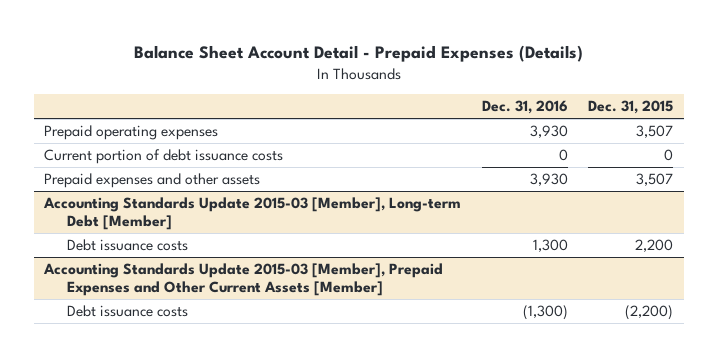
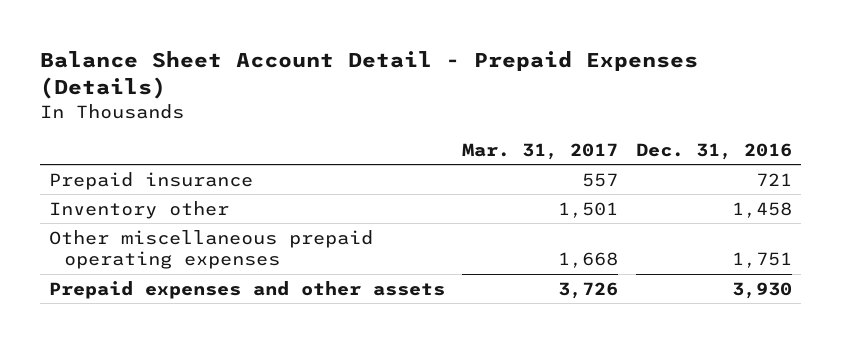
[588,100,674,115] Dec. 31, 2015 -> none
none -> [462,142,619,160] Mar. 31, 2017
[44,149,284,165] Current portion of debt issuance costs -> none
[44,125,219,141] Prepaid operating expenses -> [48,171,253,190] Prepaid insurance
[529,125,568,139] 3,930 -> [756,172,793,186] 721
none -> [48,200,229,219] Inventory other
none -> [48,229,373,270] Other miscellaneous prepaid operating expenses
[43,197,462,231] Accounting Standards Update 2015-03 [Member], Long-term Debt [Member] -> none
[67,239,189,252] Debt issuance costs -> none
[43,263,444,297] Accounting Standards Update 2015-03 [Member], Prepaid Expenses and Other Current Assets [Member] -> none
[67,305,189,318] Debt issuance costs -> none

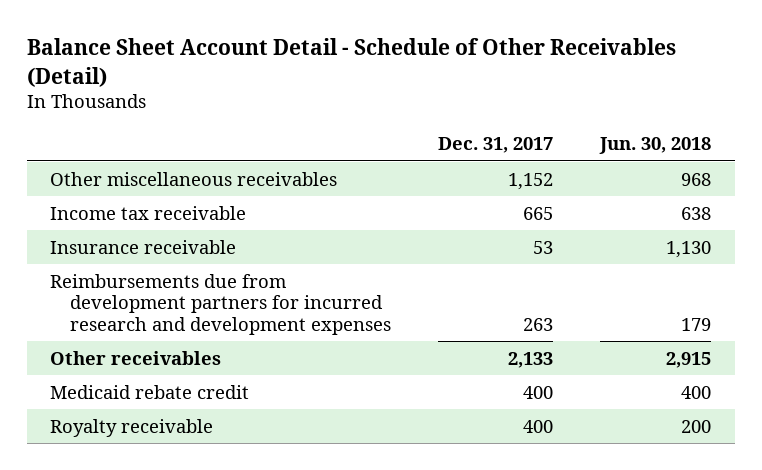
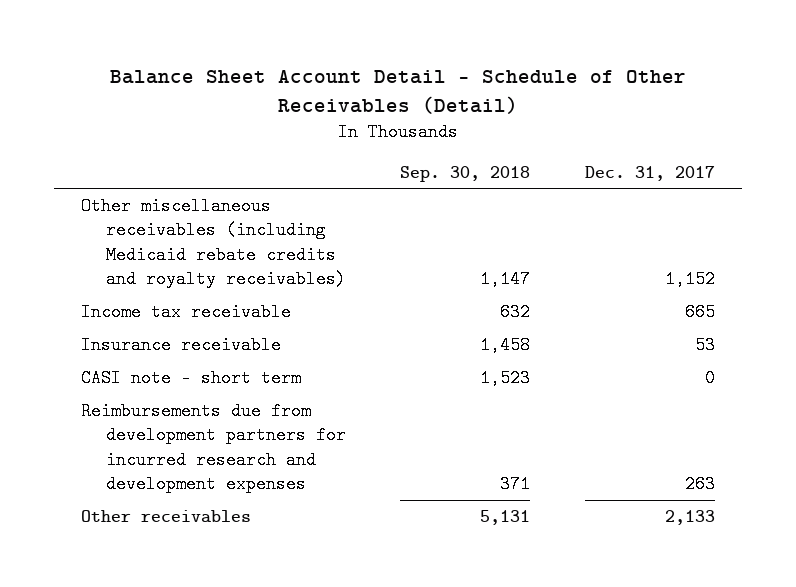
[599,137,712,155] Jun. 30, 2018 -> none
none -> [400,165,531,182] Sep. 30, 2018
[50,171,338,186] Other miscellaneous receivables -> [80,197,346,288] Other miscellaneous receivables (including Medicaid rebate credits and royalty receivables)
none -> [80,369,301,388] CASI note - short term
[50,384,250,399] Medicaid rebate credit -> none
[50,418,214,437] Royalty receivable -> none

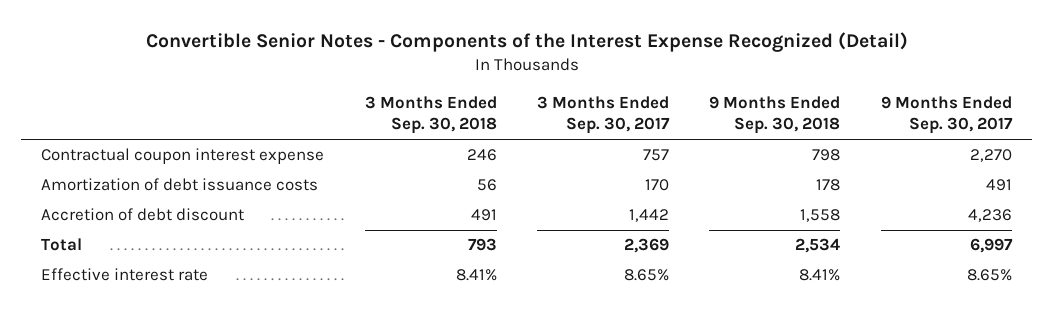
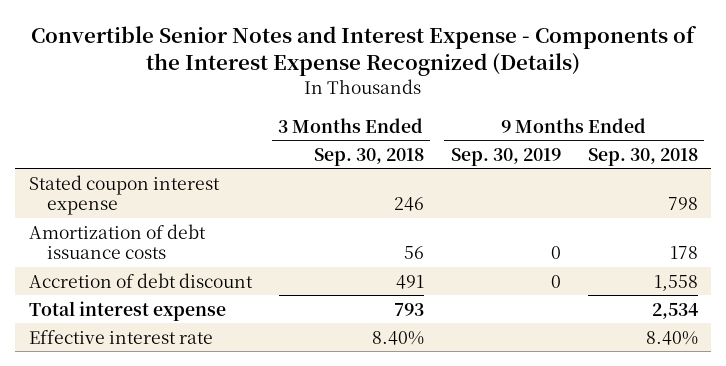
[145,32,908,53] Convertible Senior Notes - Components of the Interest Expense Recognized (Detail) -> [31,25,698,77] Convertible Senior Notes and Interest Expense - Components of the Interest Expense Recognized (Details)
[537,95,671,135] 3 Months Ended Sep. 30, 2017 -> none
[880,95,1013,135] 9 Months Ended Sep. 30, 2017 -> none
none -> [450,147,561,166] Sep. 30, 2019
[41,148,325,165] Contractual coupon interest expense -> [28,174,220,215] Stated coupon interest expense
[41,238,83,252] Total -> [28,300,226,321] Total interest expense
[455,269,497,282] 8.41% -> [371,330,424,345] 8.40%
[799,269,841,282] 8.41% -> [645,330,698,345] 8.40%

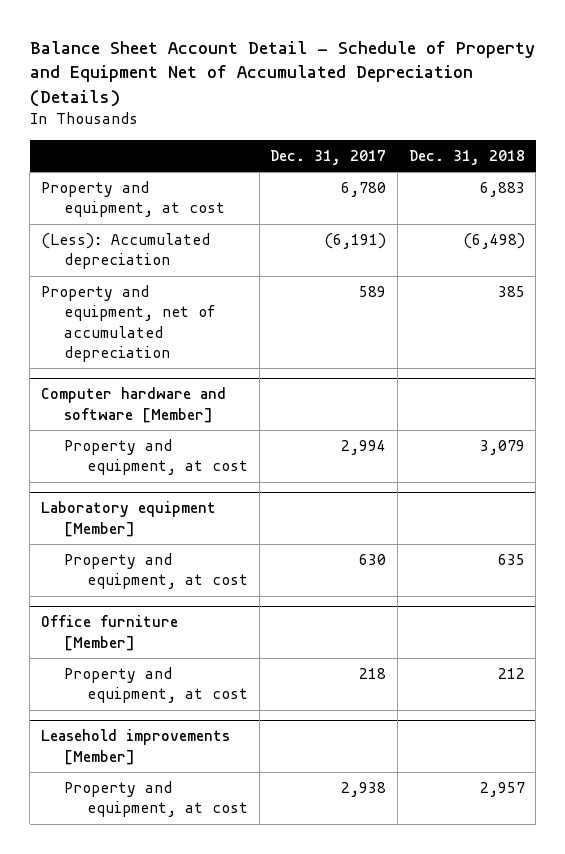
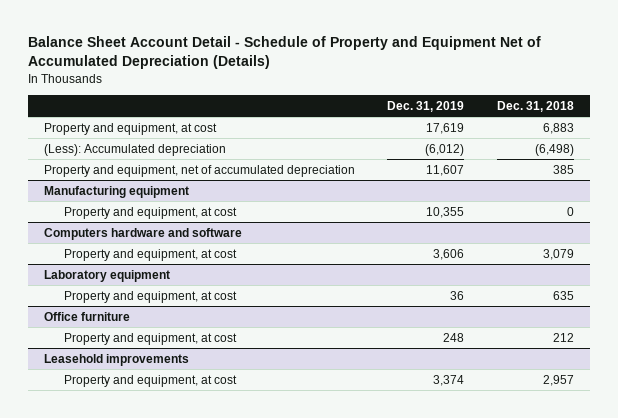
[270,149,387,165] Dec. 31, 2017 -> none
none -> [387,101,465,113] Dec. 31, 2019
none -> [44,185,190,198] Manufacturing equipment
none -> [63,206,237,219] Property and equipment, at cost
[40,387,226,423] Computer hardware and software [Member] -> [44,227,243,240] Computers hardware and software
[40,501,216,537] Laboratory equipment [Member] -> [44,269,171,282] Laboratory equipment
[40,615,178,651] Office furniture [Member] -> [44,311,131,321] Office furniture
[40,729,230,765] Leasehold improvements [Member] -> [44,353,190,366] Leasehold improvements

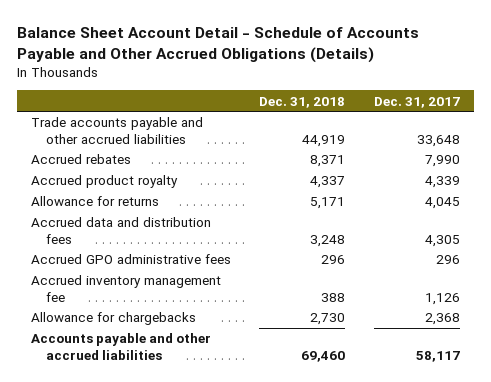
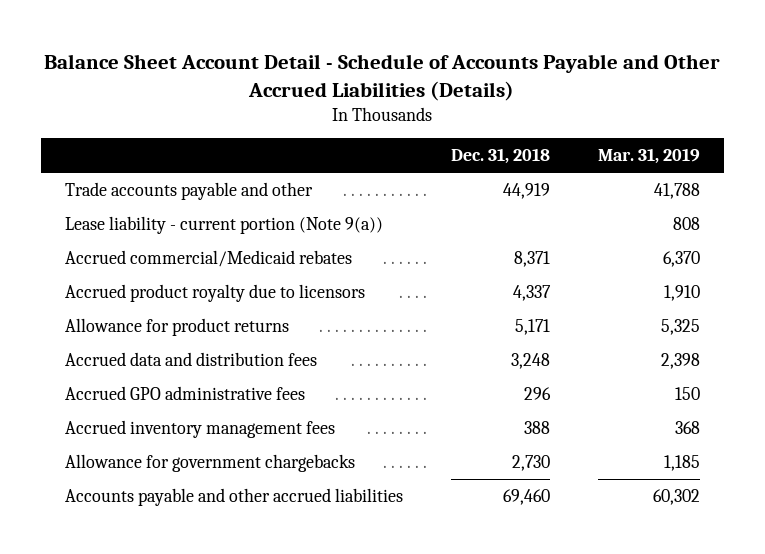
[16,26,419,63] Balance Sheet Account Detail - Schedule of Accounts Payable and Other Accrued Obligations (Details) -> [44,53,721,101] Balance Sheet Account Detail - Schedule of Accounts Payable and Other Accrued Liabilities (Details)
[373,96,460,108] Dec. 31, 2017 -> none
none -> [597,148,700,165] Mar. 31, 2019
[30,117,203,144] Trade accounts payable and other accrued liabilities -> [65,181,314,200] Trade accounts payable and other
none -> [65,215,384,234] Lease liability - current portion (Note 9(a))
[30,154,131,165] Accrued rebates -> [65,249,353,267] Accrued commercial/Medicaid rebates
[30,175,178,189] Accrued product royalty -> [65,283,366,302] Accrued product royalty due to licensors
[30,196,159,207] Allowance for returns -> [65,317,290,336] Allowance for product returns
[30,275,221,302] Accrued inventory management fee -> [65,419,336,438] Accrued inventory management fees
[30,312,196,326] Allowance for chargebacks -> [65,453,356,472] Allowance for government chargebacks

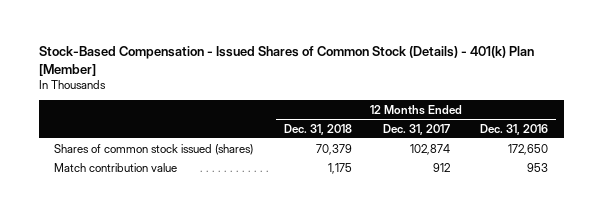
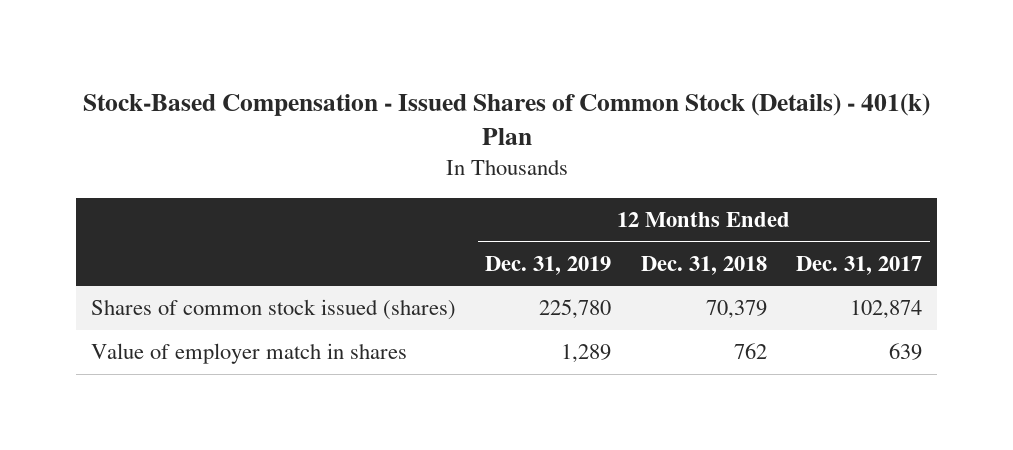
[38,46,534,76] Stock-Based Compensation - Issued Shares of Common Stock (Details) - 401(k) Plan [Member] -> [82,92,930,146] Stock-Based Compensation - Issued Shares of Common Stock (Details) - 401(k) Plan
[480,123,549,135] Dec. 31, 2016 -> none
none -> [485,255,612,275] Dec. 31, 2019
[54,162,178,172] Match contribution value -> [90,343,407,365] Value of employer match in shares
[327,162,352,174] 1,175 -> [733,343,767,360] 762
[432,162,450,172] 912 -> [889,343,923,361] 639

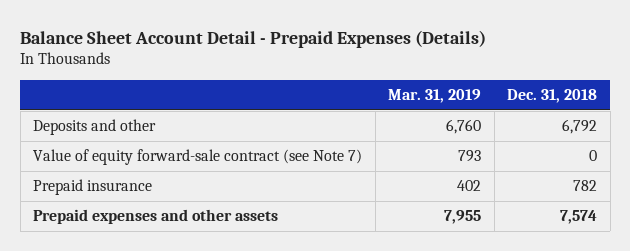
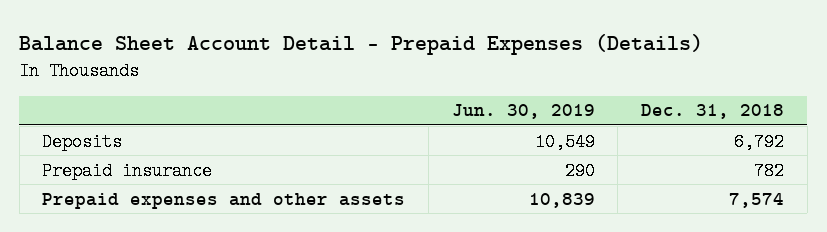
[388,88,482,103] Mar. 31, 2019 -> none
none -> [451,104,595,120] Jun. 30, 2019
[33,149,363,166] Value of equity forward-sale contract (see Note 7) -> none
[33,119,157,136] Deposits and other -> [42,132,123,151] Deposits

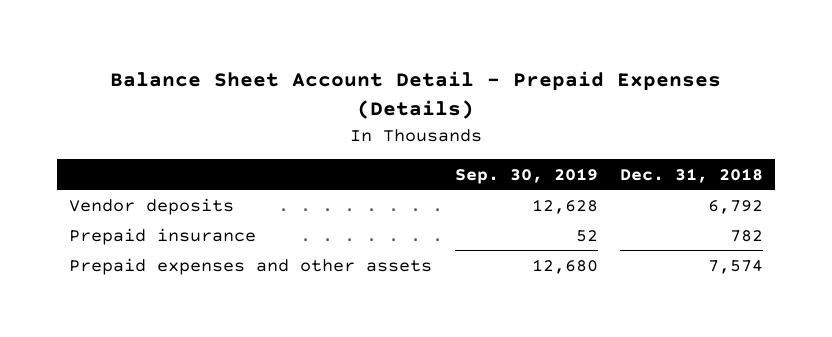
[451,104,595,120] Jun. 30, 2019 -> none
none -> [454,167,598,184] Sep. 30, 2019
[42,132,123,151] Deposits -> [68,197,234,215] Vendor deposits

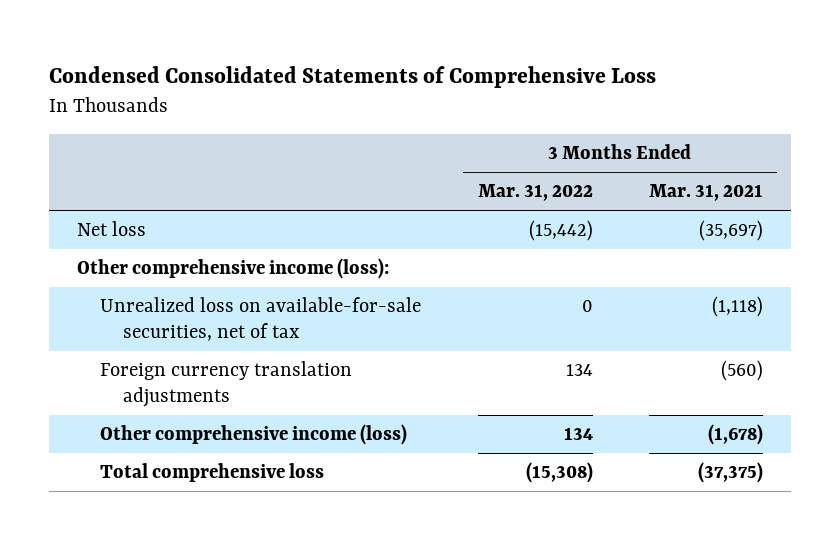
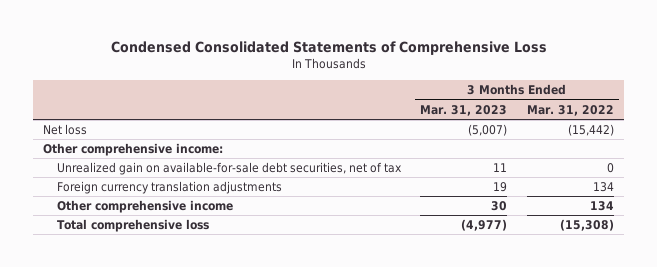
[649,184,764,202] Mar. 31, 2021 -> none
none -> [420,104,508,116] Mar. 31, 2023
[76,258,389,280] Other comprehensive income (loss): -> [43,143,224,157] Other comprehensive income:
[100,297,422,342] Unrealized loss on available-for-sale securities, net of tax -> [56,162,402,176] Unrealized gain on available-for-sale debt securities, net of tax
[100,424,408,446] Other comprehensive income (loss) -> [56,200,233,214] Other comprehensive income

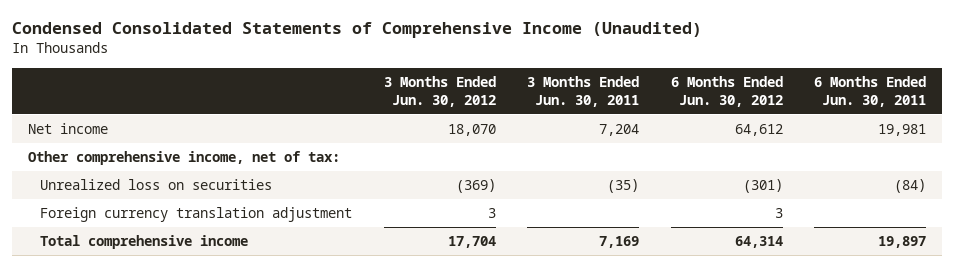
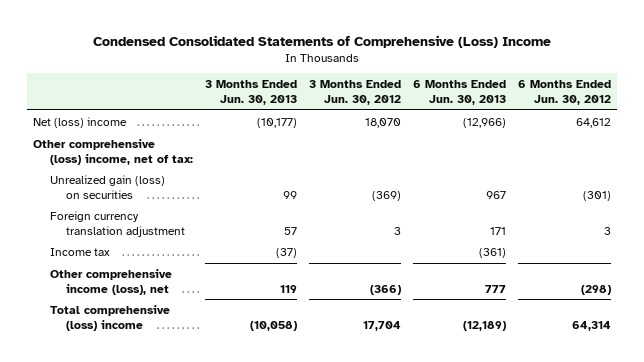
[12,22,703,39] Condensed Consolidated Statements of Comprehensive Income (Unaudited) -> [93,34,552,48] Condensed Consolidated Statements of Comprehensive (Loss) Income
[527,75,640,107] 3 Months Ended Jun. 30, 2011 -> none
[814,75,927,107] 6 Months Ended Jun. 30, 2011 -> none
none -> [204,80,297,105] 3 Months Ended Jun. 30, 2013
none -> [413,80,507,105] 6 Months Ended Jun. 30, 2013
[27,122,108,134] Net income -> [33,116,128,128] Net (loss) income
[27,150,340,165] Other comprehensive income, net of tax: -> [33,138,193,165] Other comprehensive (loss) income, net of tax:
[40,178,273,190] Unrealized loss on securities -> [49,174,165,199] Unrealized gain (loss) on securities
none -> [49,247,110,256] Income tax
none -> [49,268,172,295] Other comprehensive income (loss), net
[40,234,249,249] Total comprehensive income -> [49,304,170,331] Total comprehensive (loss) income

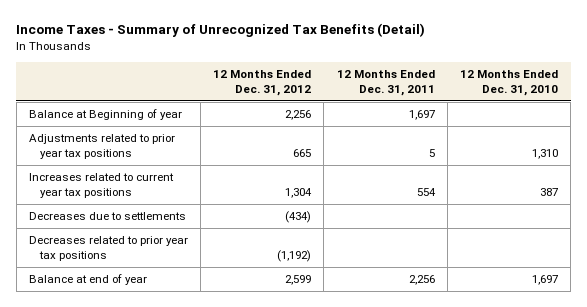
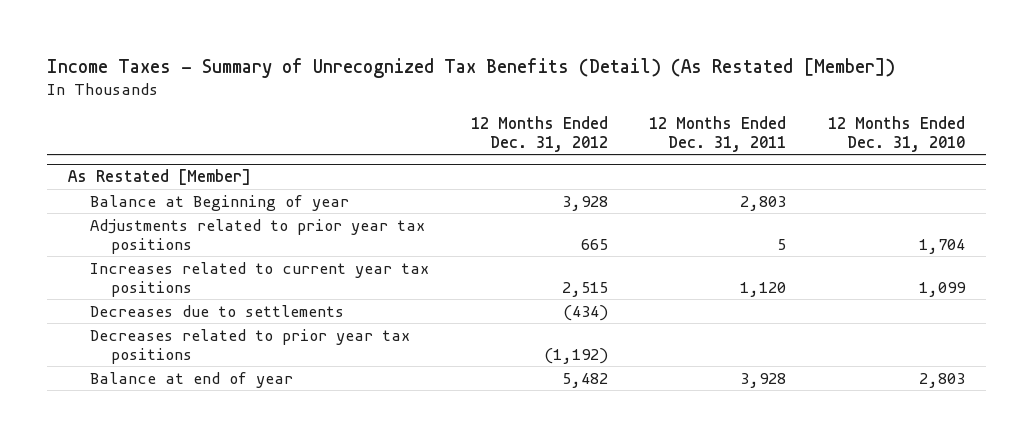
[16,23,426,38] Income Taxes - Summary of Unrecognized Tax Benefits (Detail) -> [47,57,896,78] Income Taxes - Summary of Unrecognized Tax Benefits (Detail) (As Restated [Member])
none -> [68,169,252,186] As Restated [Member]
[285,110,312,121] 2,256 -> [561,195,608,211] 3,928
[408,110,435,121] 1,697 -> [740,195,787,211] 2,803
[531,149,558,160] 1,310 -> [919,238,966,254] 1,704
[285,188,313,199] 1,304 -> [561,281,608,297] 2,515
[416,188,436,197] 554 -> [740,281,787,297] 1,120
[539,188,558,197] 387 -> [919,281,967,297] 1,099
[285,275,312,286] 2,599 -> [561,372,608,388] 5,482
[408,275,435,286] 2,256 -> [740,372,787,388] 3,928
[531,275,558,286] 1,697 -> [919,372,966,388] 2,803

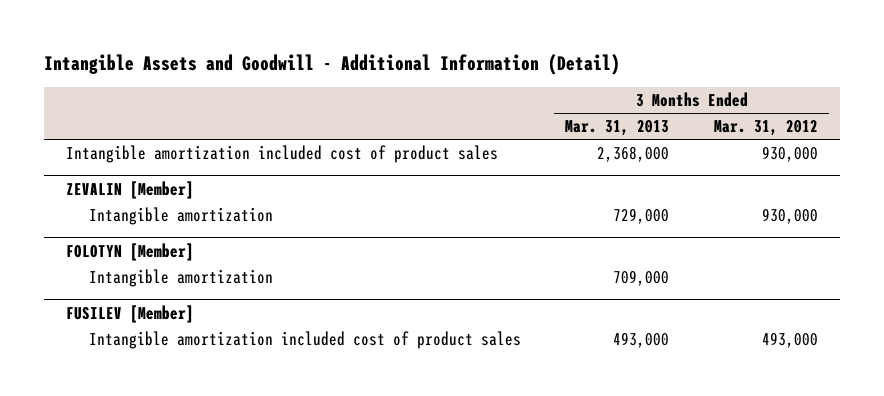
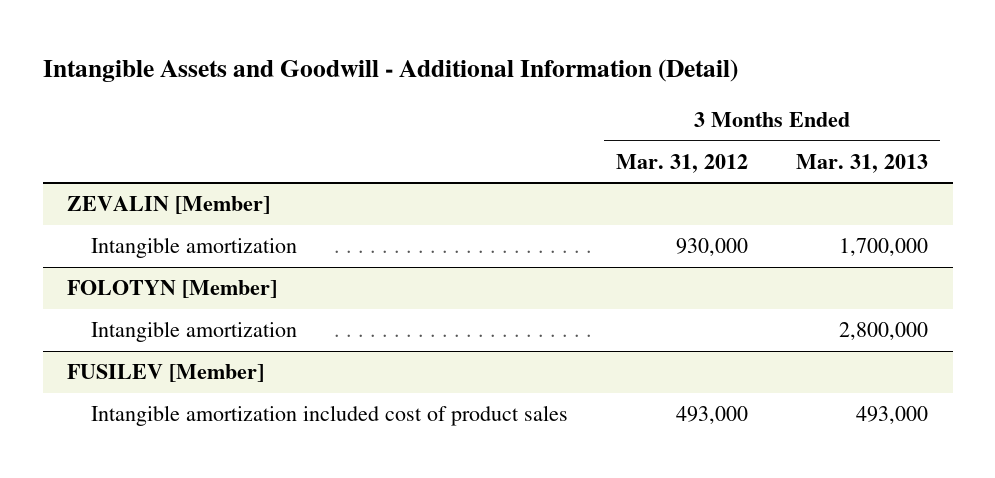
[66,144,499,163] Intangible amortization included cost of product sales -> none
[613,207,670,224] 729,000 -> [839,238,929,257] 1,700,000
[613,269,670,286] 709,000 -> [839,322,929,341] 2,800,000

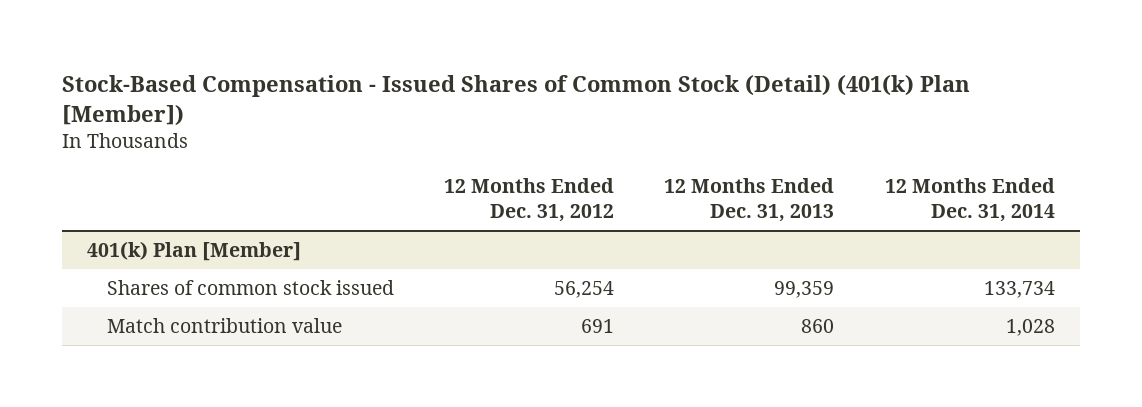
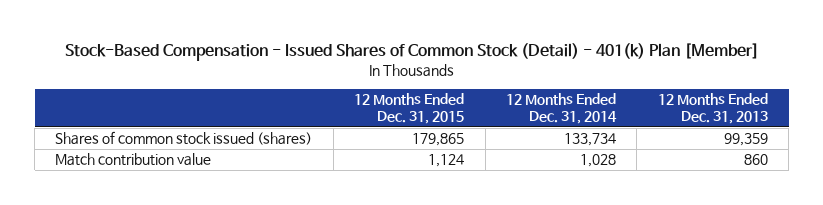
[61,74,970,126] Stock-Based Compensation - Issued Shares of Common Stock (Detail) (401(k) Plan [Member]) -> [64,43,759,62] Stock-Based Compensation - Issued Shares of Common Stock (Detail) - 401(k) Plan [Member]
[443,178,614,223] 12 Months Ended Dec. 31, 2012 -> none
none -> [354,93,465,125] 12 Months Ended Dec. 31, 2015
[87,241,302,262] 401(k) Plan [Member] -> none
[106,280,394,296] Shares of common stock issued -> [55,131,313,146] Shares of common stock issued (shares)

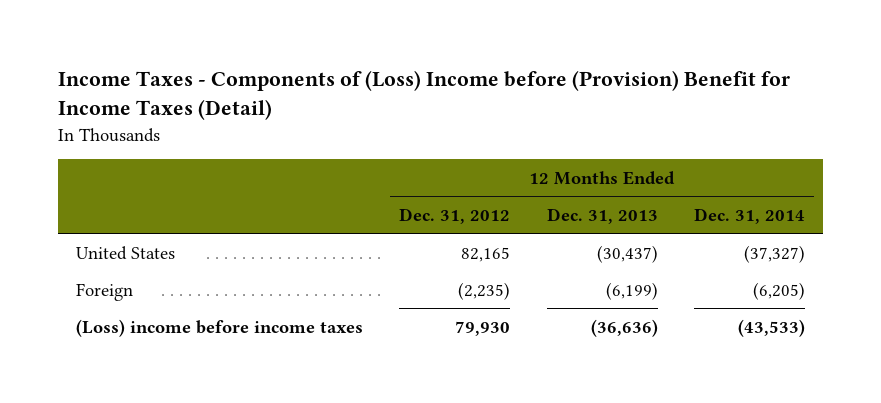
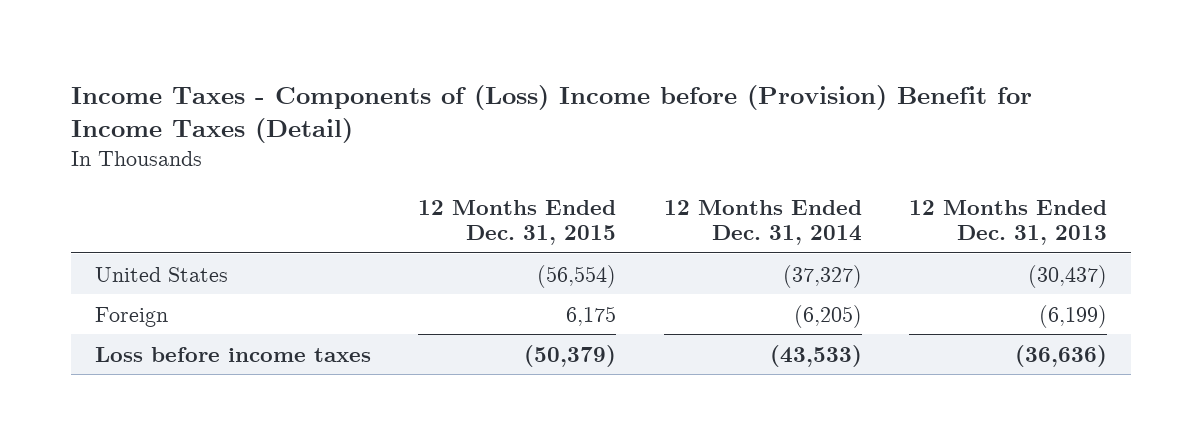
[399,207,511,224] Dec. 31, 2012 -> none
none -> [418,199,617,245] 12 Months Ended Dec. 31, 2015
[75,318,363,337] (Loss) income before income taxes -> [94,346,371,362] Loss before income taxes

